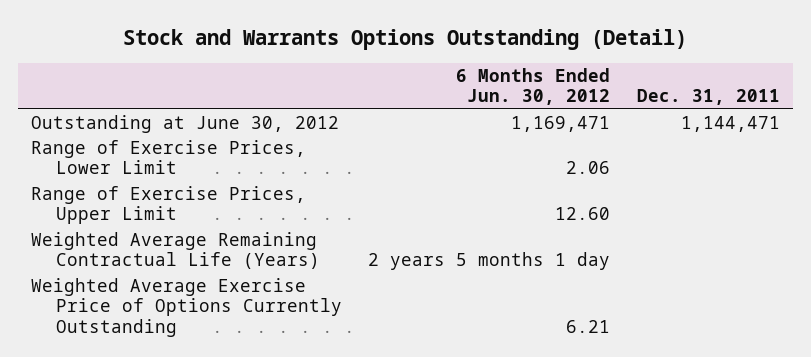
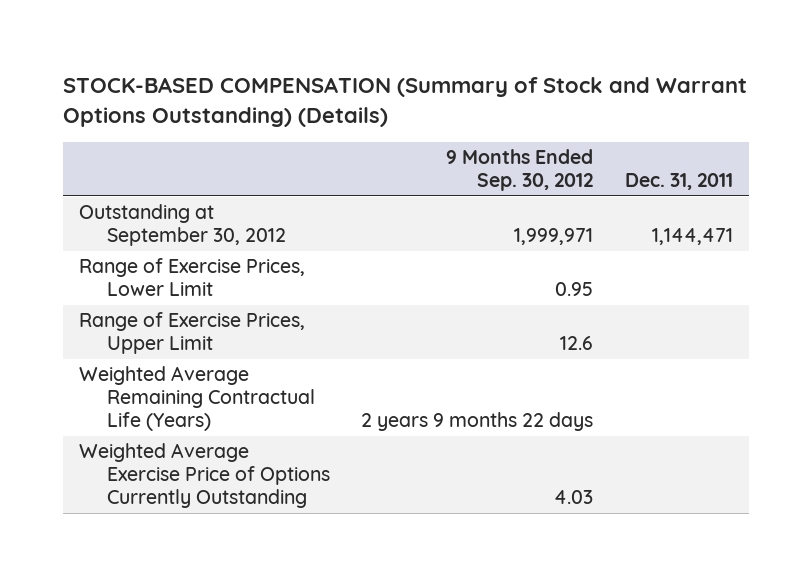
[123,29,688,51] Stock and Warrants Options Outstanding (Detail) -> [62,76,747,127] STOCK-BASED COMPENSATION (Summary of Stock and Warrant Options Outstanding) (Details)
[456,67,611,106] 6 Months Ended Jun. 30, 2012 -> none
none -> [446,149,594,192] 9 Months Ended Sep. 30, 2012
[31,114,340,133] Outstanding at June 30, 2012 -> [78,204,286,247] Outstanding at September 30, 2012

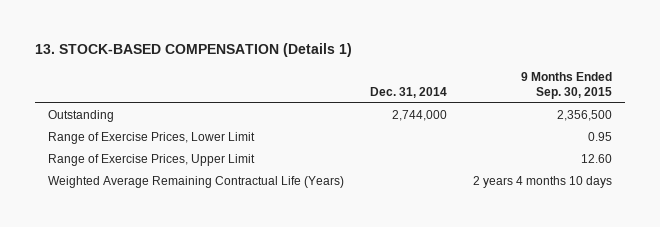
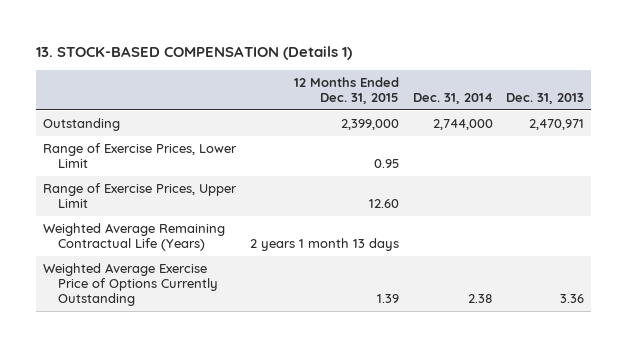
[520,71,612,99] 9 Months Ended Sep. 30, 2015 -> none
none -> [294,76,400,104] 12 Months Ended Dec. 31, 2015
none -> [506,92,585,104] Dec. 31, 2013
none -> [43,263,219,307] Weighted Average Exercise Price of Options Currently Outstanding

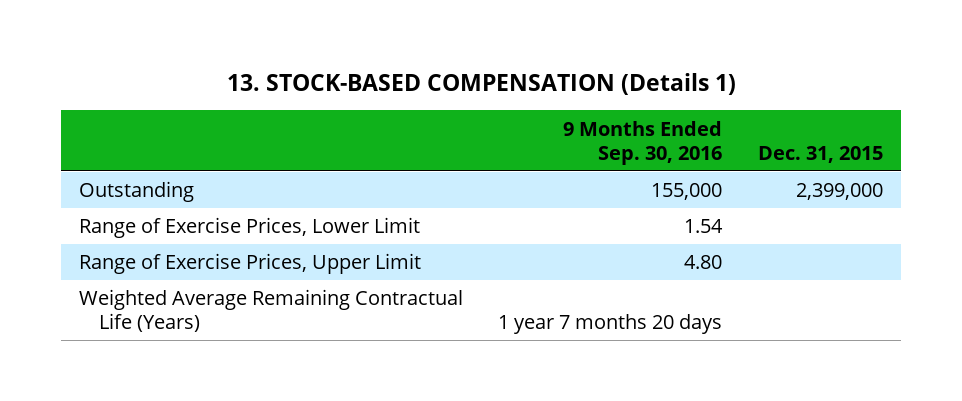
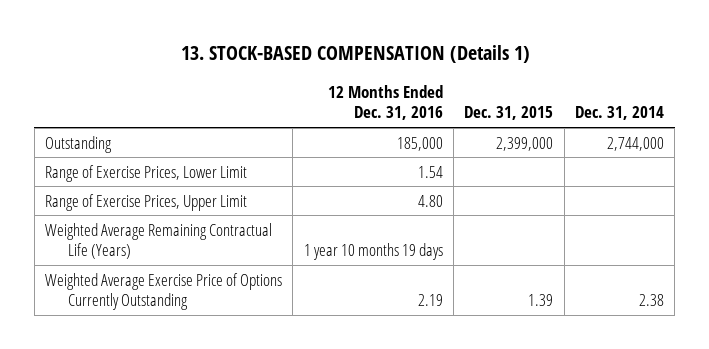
[563,120,723,165] 9 Months Ended Sep. 30, 2016 -> none
none -> [327,84,443,121] 12 Months Ended Dec. 31, 2016
none -> [575,106,665,121] Dec. 31, 2014
none -> [45,272,283,311] Weighted Average Exercise Price of Options Currently Outstanding

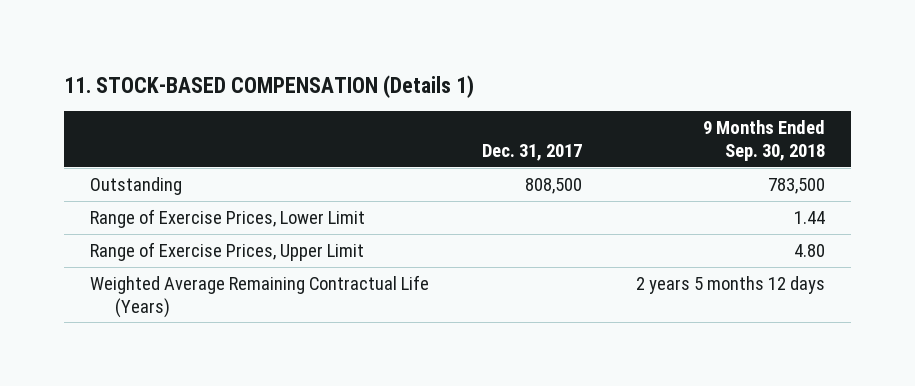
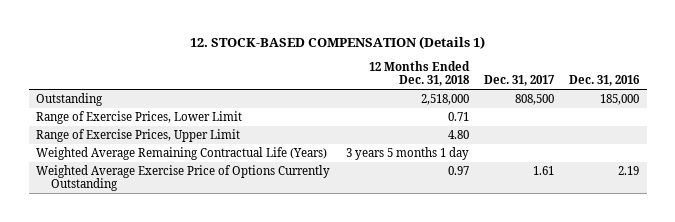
[63,74,474,98] 11. STOCK-BASED COMPENSATION (Details 1) -> [189,35,485,49] 12. STOCK-BASED COMPENSATION (Details 1)
[702,120,825,162] 9 Months Ended Sep. 30, 2018 -> none
none -> [368,61,470,87] 12 Months Ended Dec. 31, 2018
none -> [569,75,641,87] Dec. 31, 2016
none -> [36,165,331,192] Weighted Average Exercise Price of Options Currently Outstanding

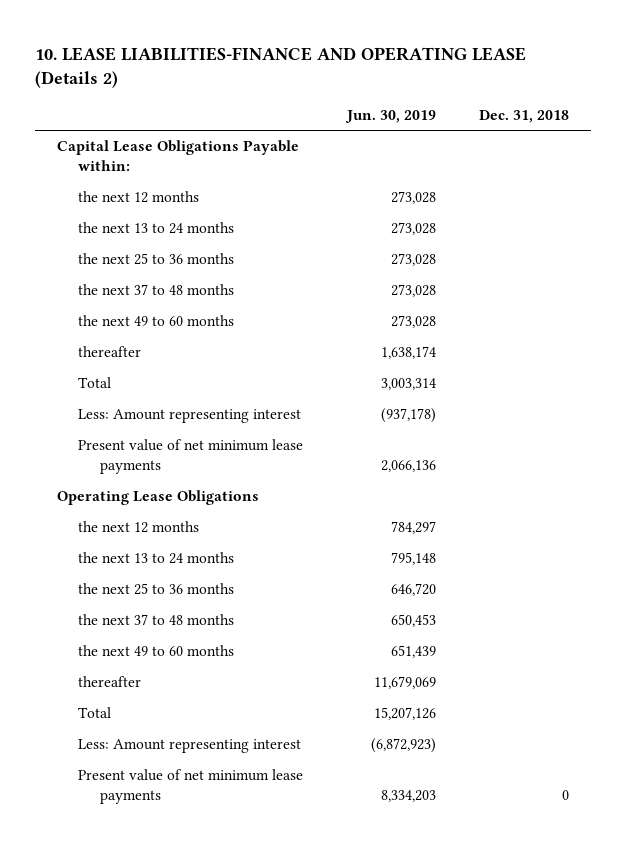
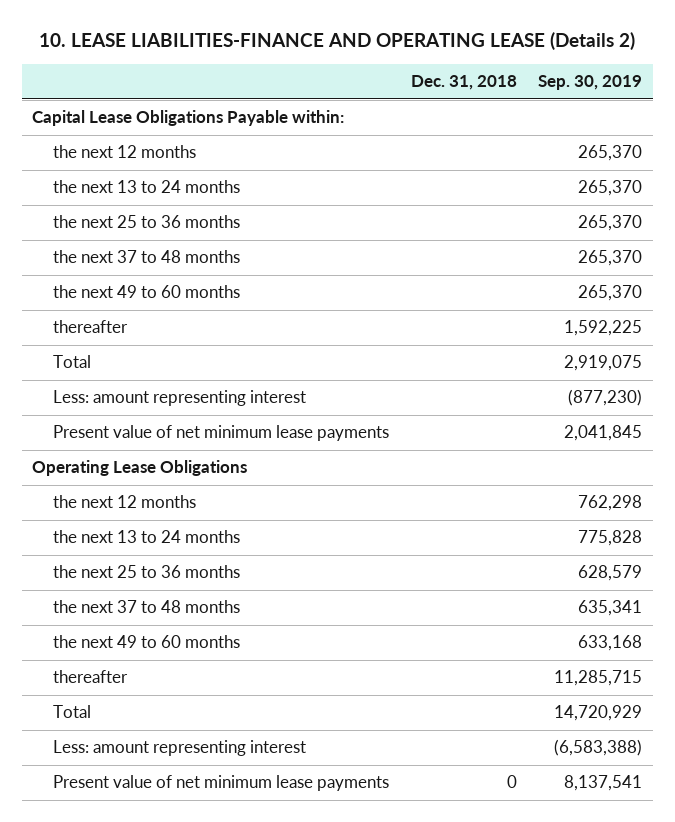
[344,109,436,123] Jun. 30, 2019 -> none
none -> [538,75,643,91] Sep. 30, 2019
[78,409,302,424] Less: Amount representing interest -> [53,390,307,407] Less: amount representing interest
[78,739,302,754] Less: Amount representing interest -> [53,740,307,757] Less: amount representing interest

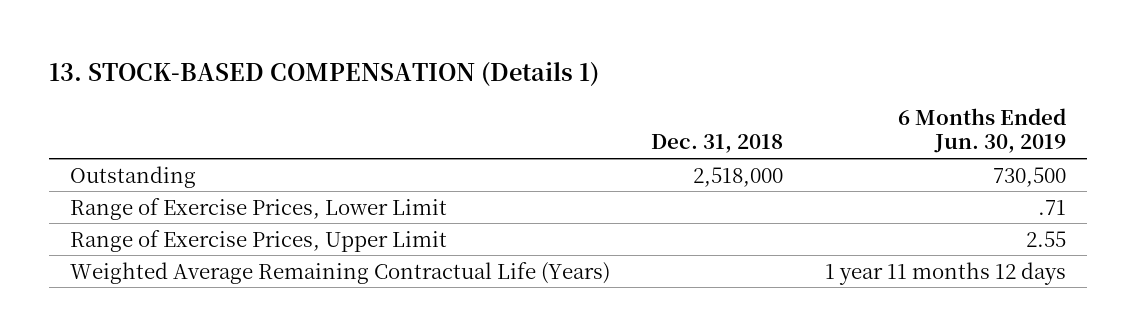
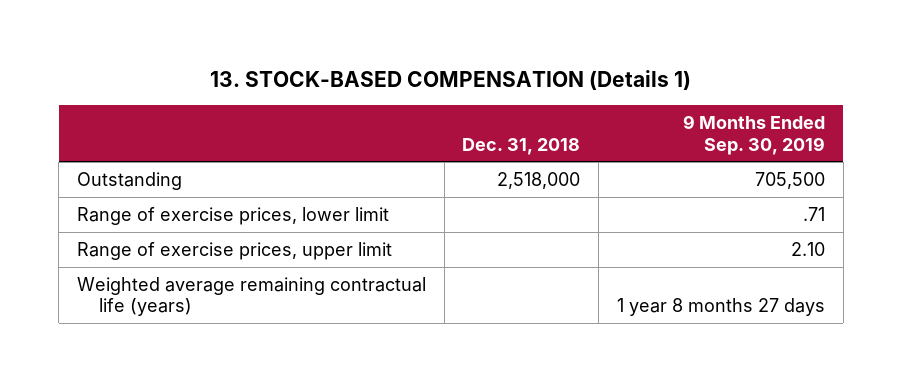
[897,108,1066,154] 6 Months Ended Jun. 30, 2019 -> none
none -> [682,115,825,155] 9 Months Ended Sep. 30, 2019
[69,197,447,220] Range of Exercise Prices, Lower Limit -> [77,206,390,225] Range of exercise prices, lower limit
[69,229,447,252] Range of Exercise Prices, Upper Limit -> [77,241,393,260] Range of exercise prices, upper limit
[69,261,610,284] Weighted Average Remaining Contractual Life (Years) -> [77,276,427,317] Weighted average remaining contractual life (years)

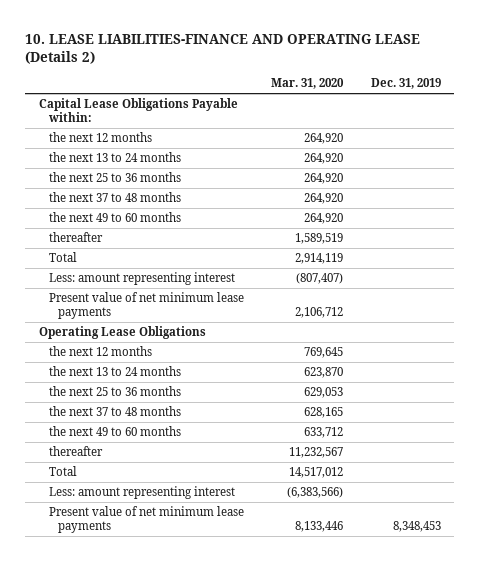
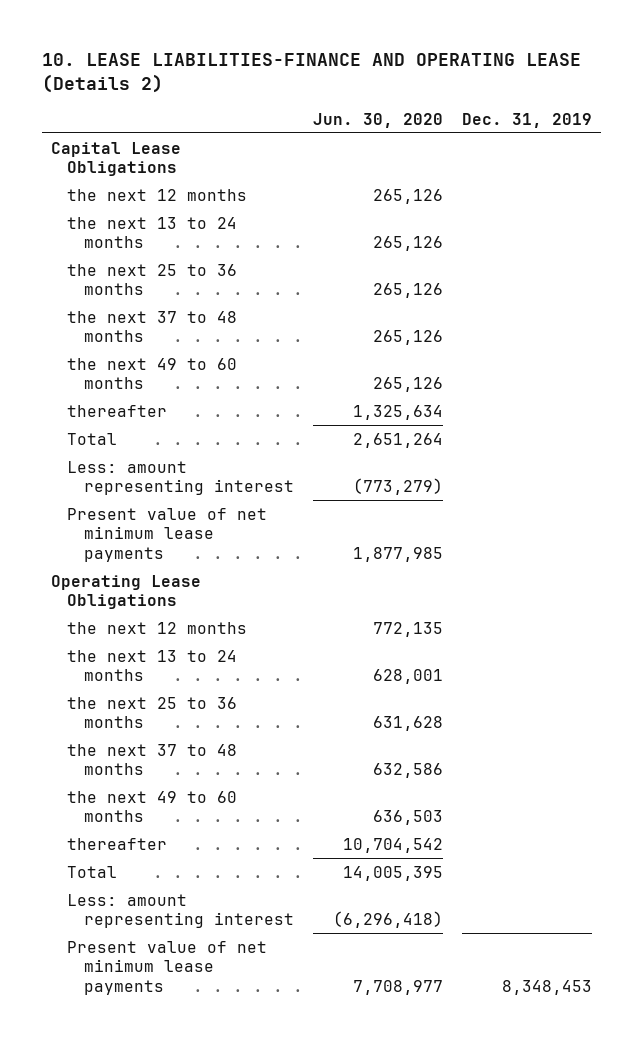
[271,78,345,90] Mar. 31, 2020 -> none
none -> [312,112,443,128] Jun. 30, 2020
[39,98,239,123] Capital Lease Obligations Payable within: -> [51,141,182,177] Capital Lease Obligations

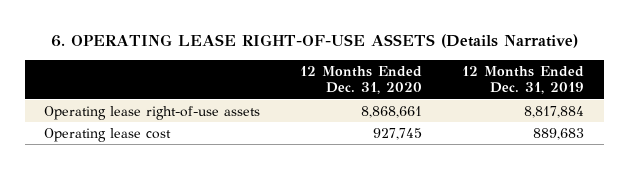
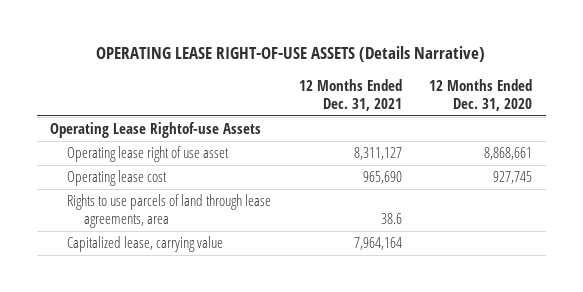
[51,34,579,49] 6. OPERATING LEASE RIGHT-OF-USE ASSETS (Details Narrative) -> [96,46,486,63] OPERATING LEASE RIGHT-OF-USE ASSETS (Details Narrative)
[461,65,584,95] 12 Months Ended Dec. 31, 2019 -> none
none -> [298,78,402,111] 12 Months Ended Dec. 31, 2021
none -> [50,122,262,139] Operating Lease Rightof-use Assets
[44,105,261,120] Operating lease right-of-use assets -> [67,146,230,163] Operating lease right of use asset
none -> [67,194,272,229] Rights to use parcels of land through lease agreements, area
none -> [67,236,224,253] Capitalized lease, carrying value

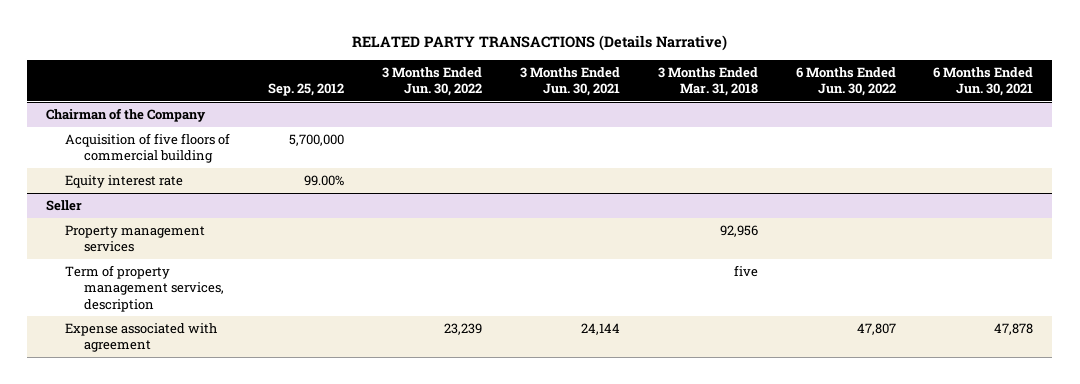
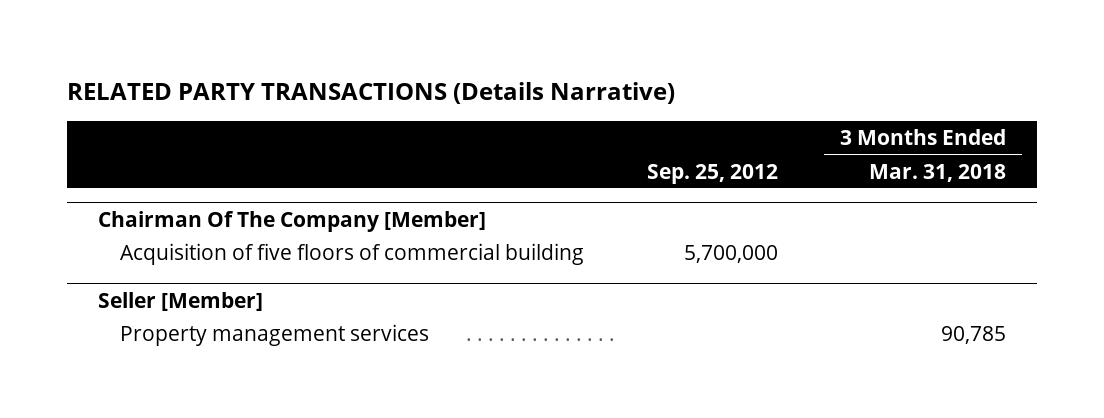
[381,66,482,97] 3 Months Ended Jun. 30, 2022 -> none
[519,66,620,97] 3 Months Ended Jun. 30, 2021 -> none
[795,66,896,97] 6 Months Ended Jun. 30, 2022 -> none
[933,66,1034,97] 6 Months Ended Jun. 30, 2021 -> none
[46,107,207,122] Chairman of the Company -> [98,210,487,232] Chairman Of The Company [Member]
[65,174,184,188] Equity interest rate -> none
[65,264,225,312] Term of property management services, description -> none
[65,322,218,353] Expense associated with agreement -> none
[46,199,83,211] Seller -> [98,291,264,311] Seller [Member]
[719,224,758,237] 92,956 -> [941,326,1007,345] 90,785

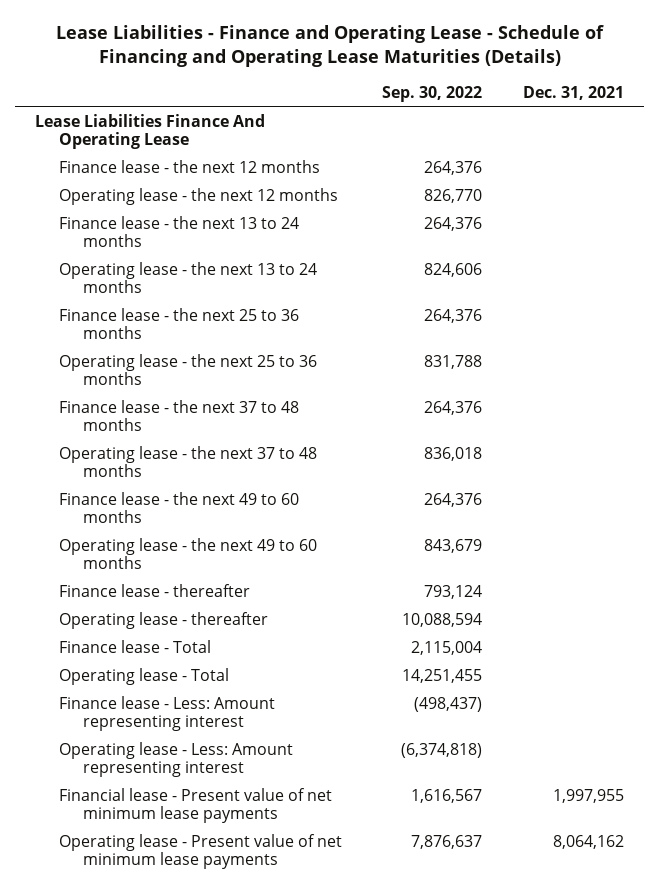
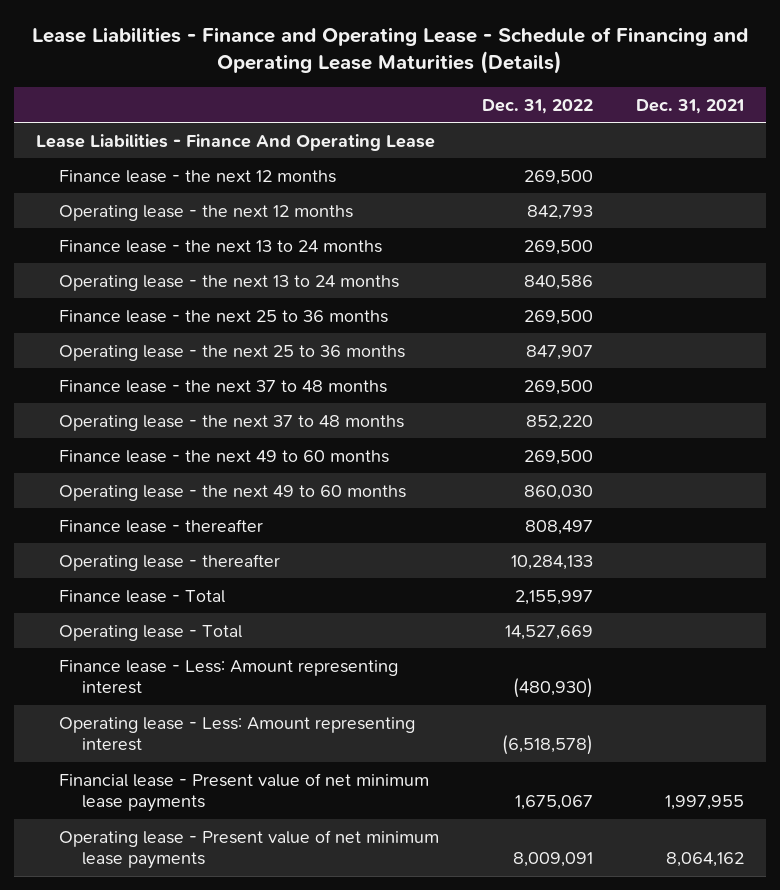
[382,85,483,102] Sep. 30, 2022 -> none
none -> [482,98,594,114] Dec. 31, 2022
[34,113,265,149] Lease Liabilities Finance And Operating Lease -> [35,133,435,151] Lease Liabilities - Finance And Operating Lease

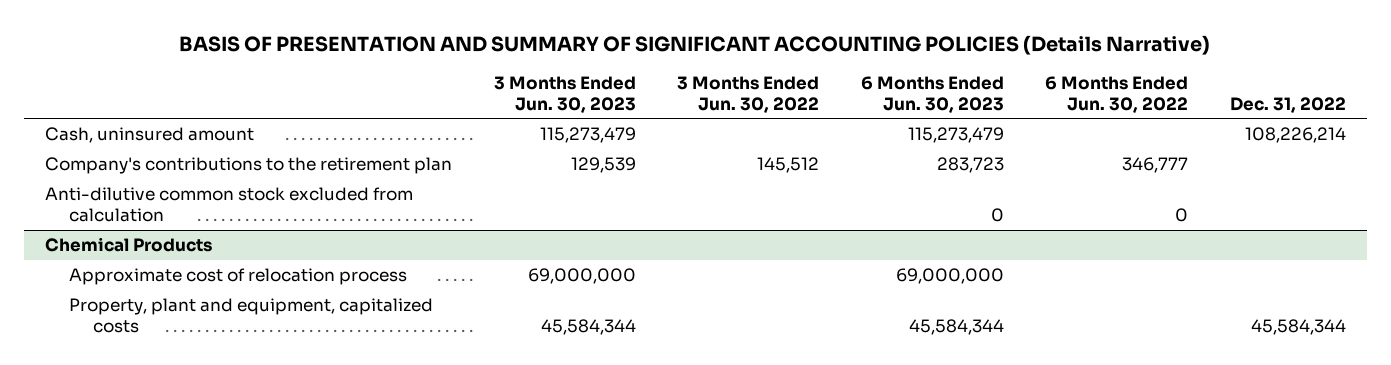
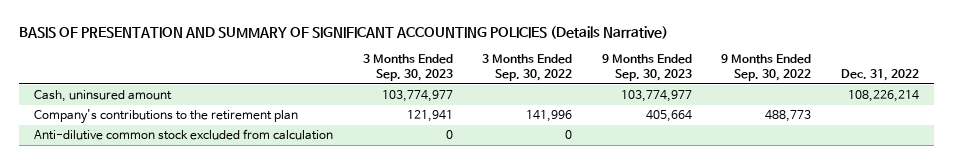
[493,76,636,113] 3 Months Ended Jun. 30, 2023 -> none
[677,76,820,113] 3 Months Ended Jun. 30, 2022 -> none
[860,76,1004,113] 6 Months Ended Jun. 30, 2023 -> none
[1045,76,1189,113] 6 Months Ended Jun. 30, 2022 -> none
none -> [362,54,453,82] 3 Months Ended Sep. 30, 2023
none -> [482,54,573,82] 3 Months Ended Sep. 30, 2022
none -> [601,54,692,82] 9 Months Ended Sep. 30, 2023
none -> [721,54,812,82] 9 Months Ended Sep. 30, 2022
[45,237,213,253] Chemical Products -> none
[69,268,408,286] Approximate cost of relocation process -> none
[69,298,434,333] Property, plant and equipment, capitalized costs -> none

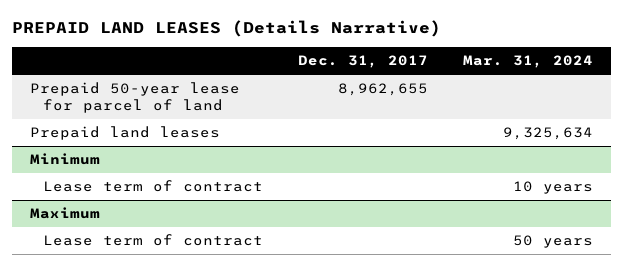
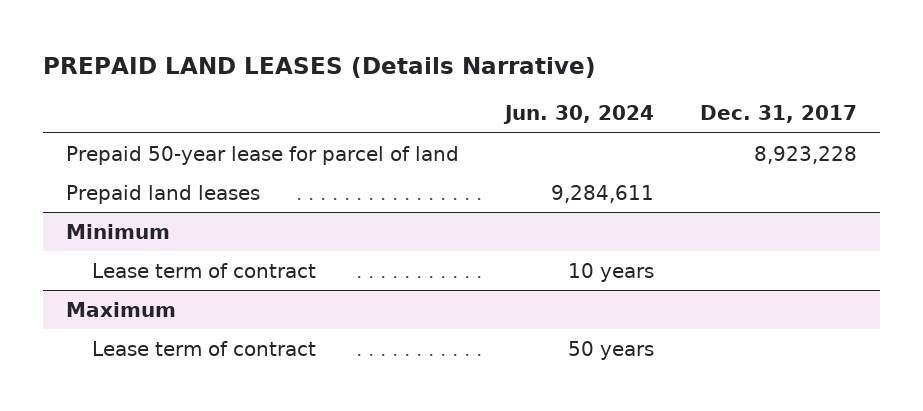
[463,55,594,69] Mar. 31, 2024 -> none
none -> [503,105,655,125] Jun. 30, 2024
[337,83,428,97] 8,962,655 -> [754,145,858,164] 8,923,228

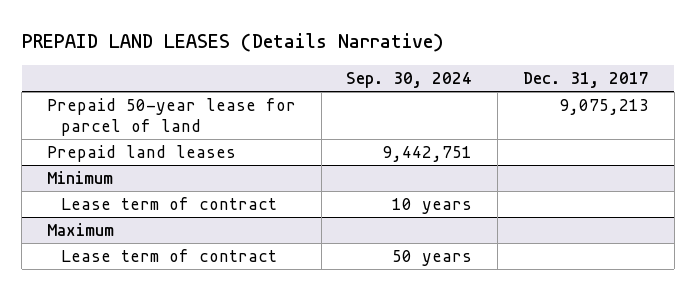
[503,105,655,125] Jun. 30, 2024 -> none
none -> [346,71,473,88] Sep. 30, 2024
[754,145,858,164] 8,923,228 -> [558,99,649,116] 9,075,213

